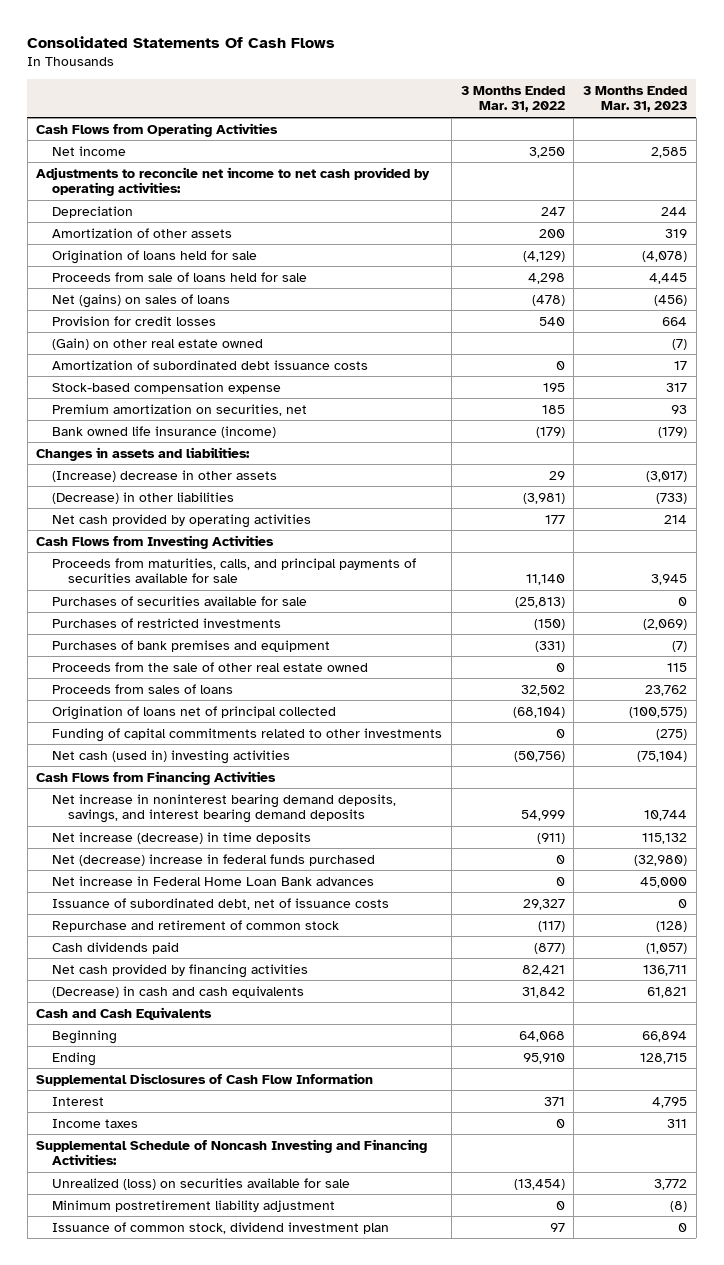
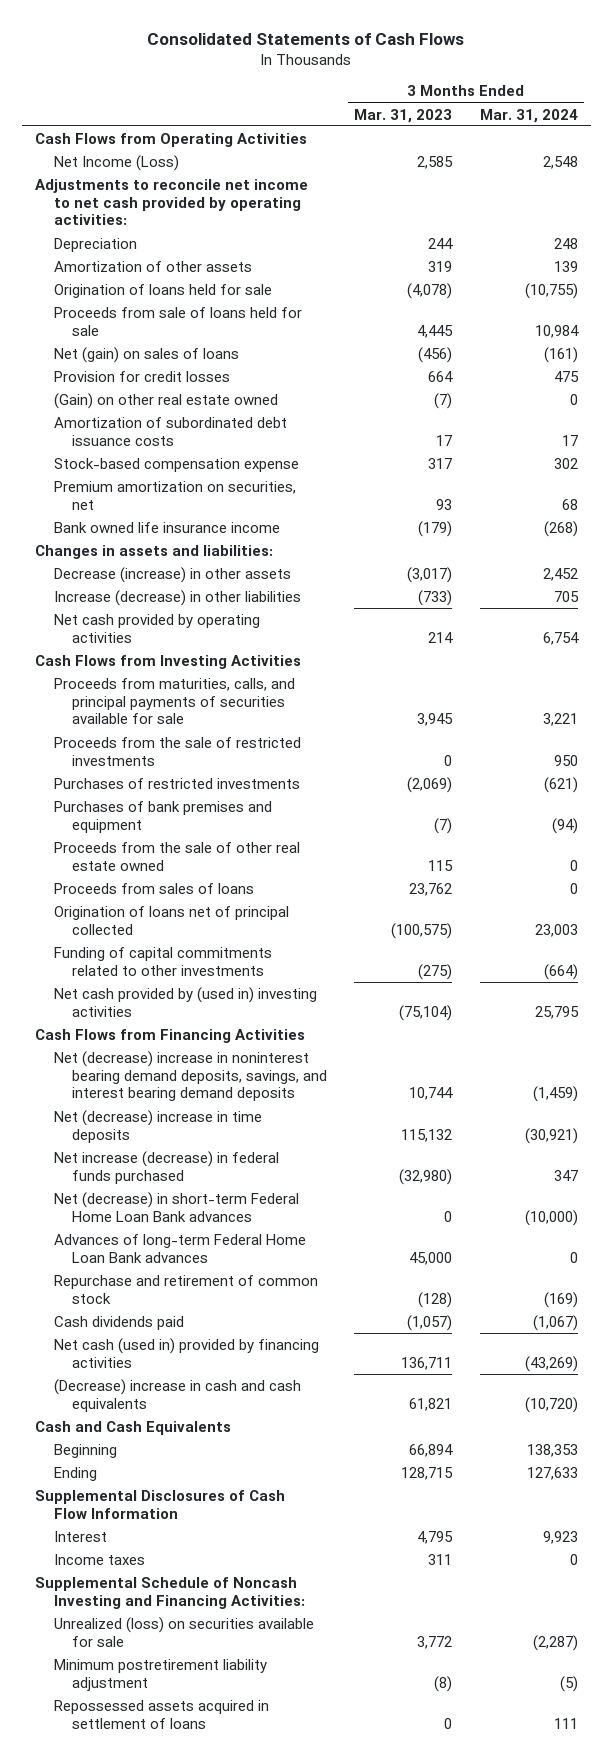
[27,35,336,48] Consolidated Statements Of Cash Flows -> [147,32,465,45] Consolidated Statements of Cash Flows
[460,85,565,113] 3 Months Ended Mar. 31, 2022 -> none
none -> [479,108,578,123] Mar. 31, 2024
[52,145,127,156] Net income -> [53,154,179,171] Net Income (Loss)
[52,293,231,308] Net (gains) on sales of loans -> [53,346,239,363] Net (gain) on sales of loans
[52,425,277,438] Bank owned life insurance (income) -> [53,521,280,533] Bank owned life insurance income
[52,469,278,482] (Increase) decrease in other assets -> [53,566,291,583] Decrease (increase) in other assets
[52,491,235,504] (Decrease) in other liabilities -> [53,589,301,606] Increase (decrease) in other liabilities
[52,595,308,606] Purchases of securities available for sale -> none
none -> [53,736,301,766] Proceeds from the sale of restricted investments
[52,749,291,764] Net cash (used in) investing activities -> [53,986,317,1017] Net cash provided by (used in) investing activities
[52,853,376,866] Net (decrease) increase in federal funds purchased -> none
[52,897,390,910] Issuance of subordinated debt, net of issuance costs -> none
[52,793,397,824] Net increase in noninterest bearing demand deposits, savings, and interest bearing demand deposits -> [53,1050,328,1102] Net (decrease) increase in noninterest bearing demand deposits, savings, and interest bearing demand deposits
[52,831,312,844] Net increase (decrease) in time deposits -> [53,1109,262,1143] Net (decrease) increase in time deposits
[52,875,375,886] Net increase in Federal Home Loan Bank advances -> [53,1150,279,1184] Net increase (decrease) in federal funds purchased
[640,876,688,888] 45,000 -> [399,1168,453,1185] (32,980)
none -> [53,1191,299,1222] Net (decrease) in short-term Federal Home Loan Bank advances
none -> [53,1233,306,1263] Advances of long-term Federal Home Loan Bank advances
[52,963,309,978] Net cash provided by financing activities -> [53,1337,319,1368] Net cash (used in) provided by financing activities
[52,985,305,998] (Decrease) in cash and cash equivalents -> [53,1378,301,1412] (Decrease) increase in cash and cash equivalents
[52,1221,390,1234] Issuance of common stock, dividend investment plan -> none
none -> [53,1699,269,1729] Repossessed assets acquired in settlement of loans

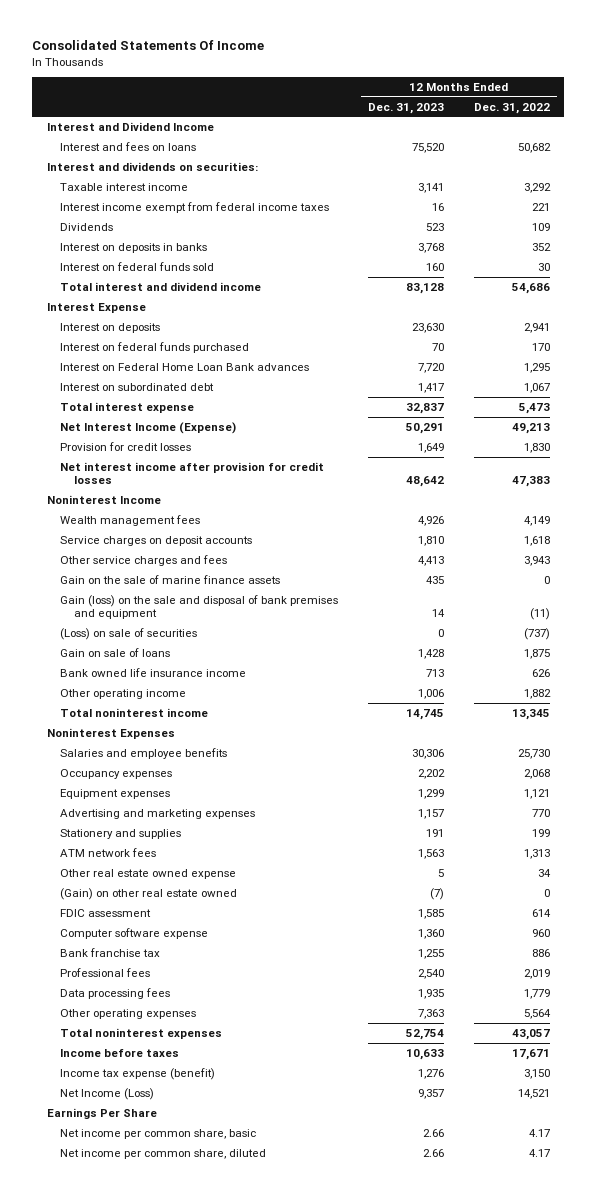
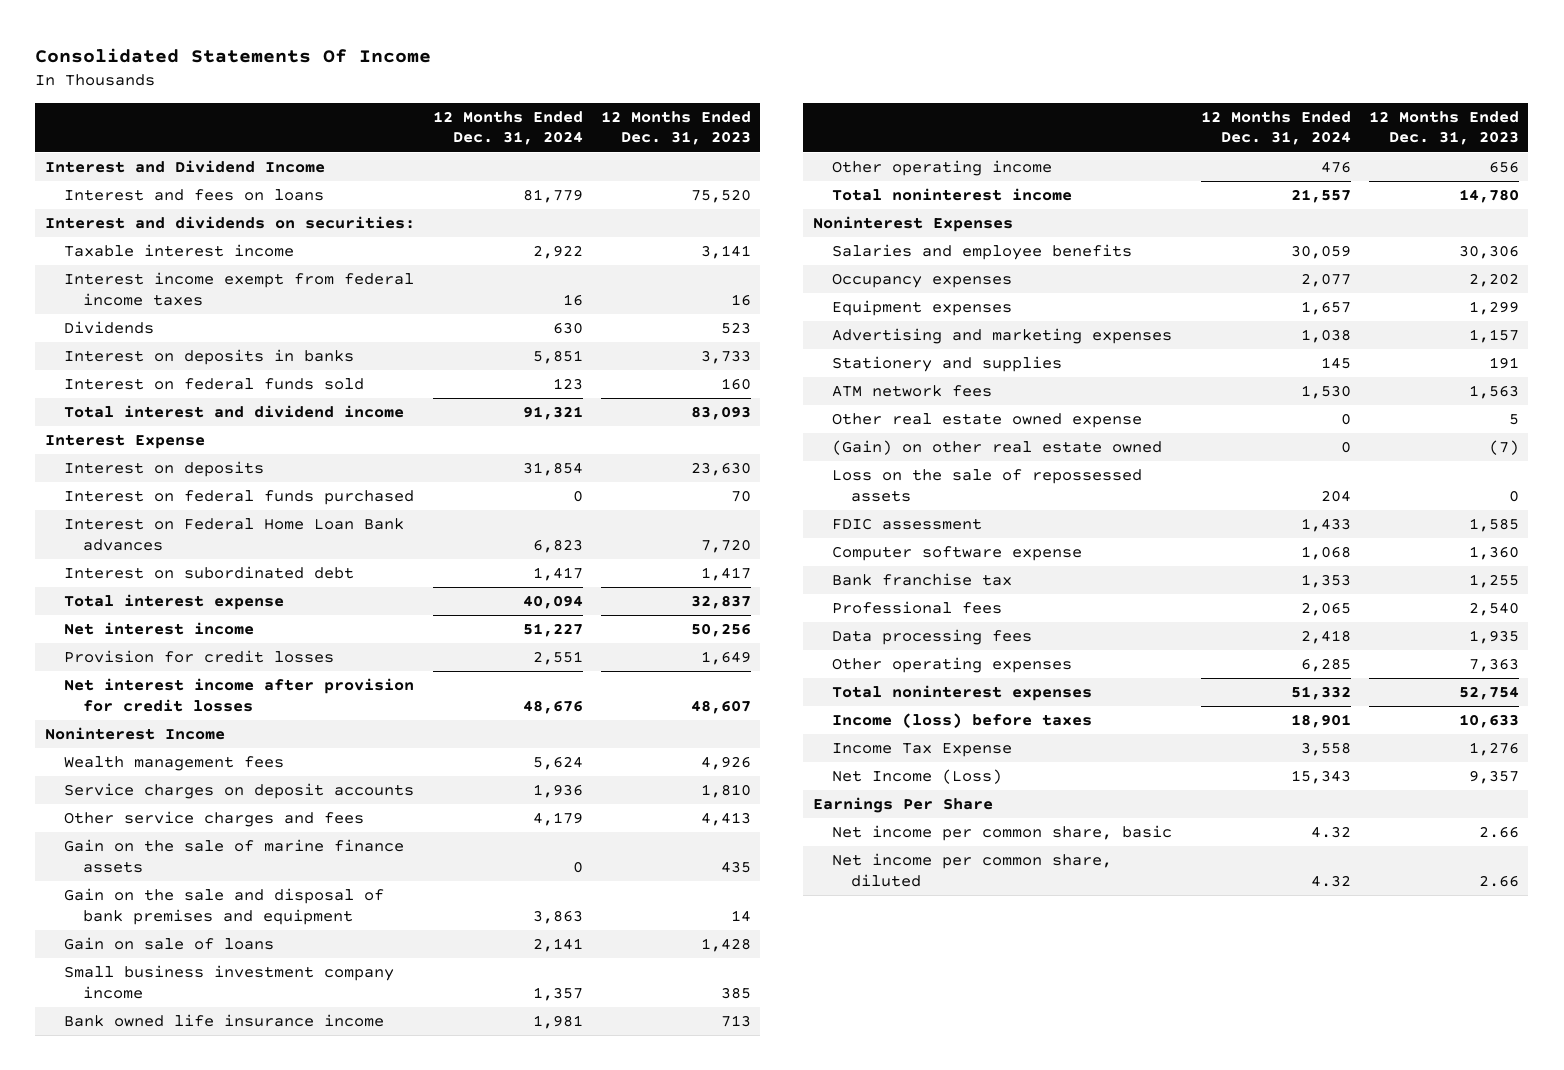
[473,102,550,114] Dec. 31, 2022 -> none
none -> [432,111,583,146] 12 Months Ended Dec. 31, 2024
[418,242,445,253] 3,768 -> [701,350,752,365] 3,733
[406,282,445,294] 83,128 -> [691,406,752,421] 83,093
[60,421,237,434] Net Interest Income (Expense) -> [63,622,254,636] Net interest income
[406,422,445,434] 50,291 -> [691,623,752,638] 50,256
[406,476,445,488] 48,642 -> [691,699,752,714] 48,607
[60,627,198,640] (Loss) on sale of securities -> none
[60,594,339,620] Gain (loss) on the sale and disposal of bank premises and equipment -> [63,888,384,925] Gain on the sale and disposal of bank premises and equipment
none -> [63,965,394,999] Small business investment company income
[418,688,445,699] 1,006 -> [1489,161,1520,174] 656
[406,708,445,720] 14,745 -> [1459,189,1520,204] 14,780
none -> [831,469,1142,502] Loss on the sale of repossessed assets
[60,1048,180,1057] Income before taxes -> [831,713,1092,729] Income (loss) before taxes
[60,1067,216,1080] Income tax expense (benefit) -> [831,743,1012,758] Income Tax Expense

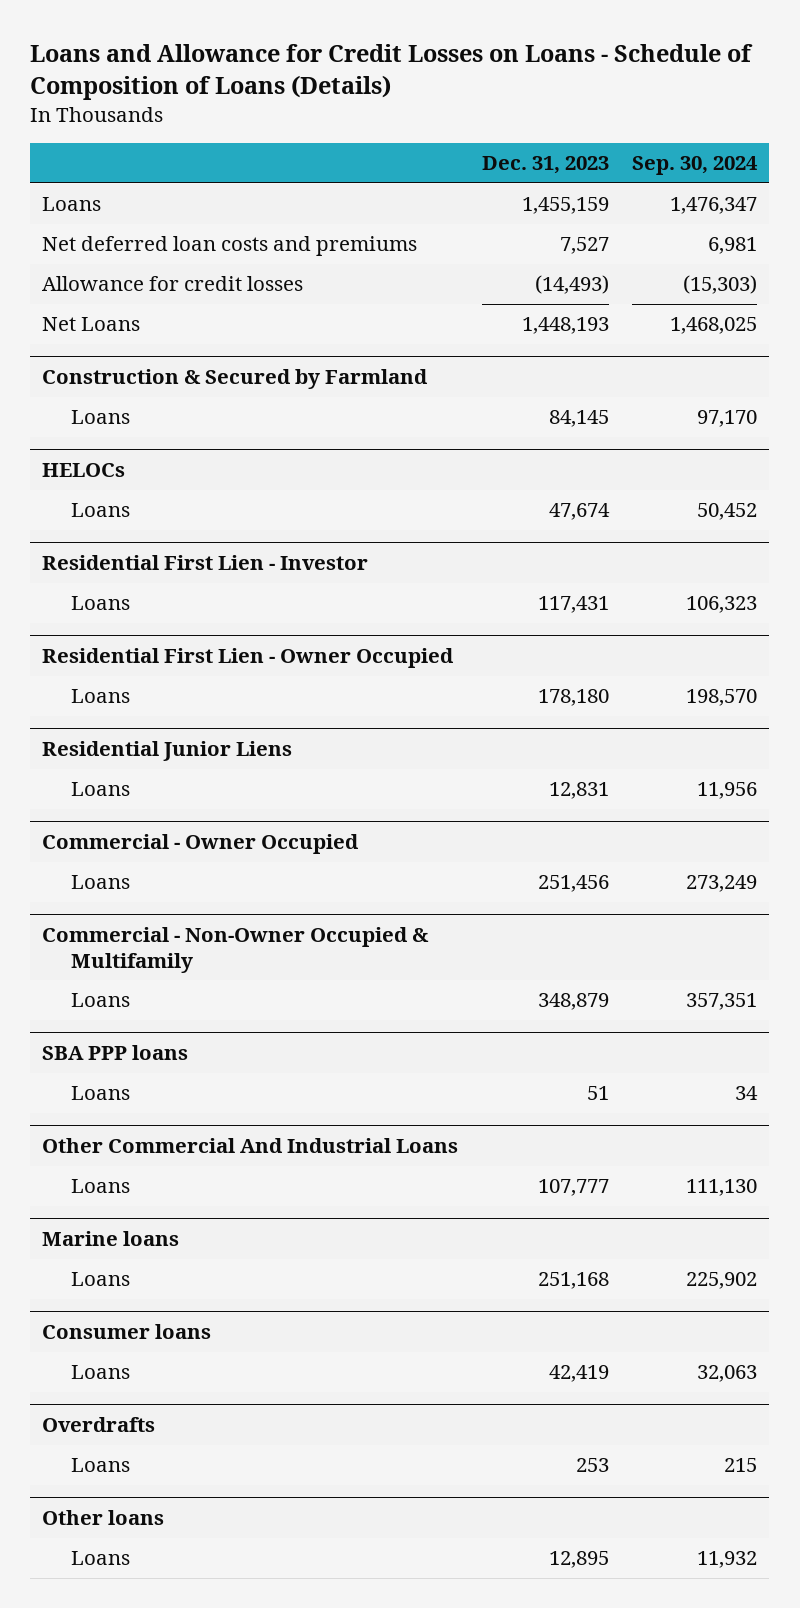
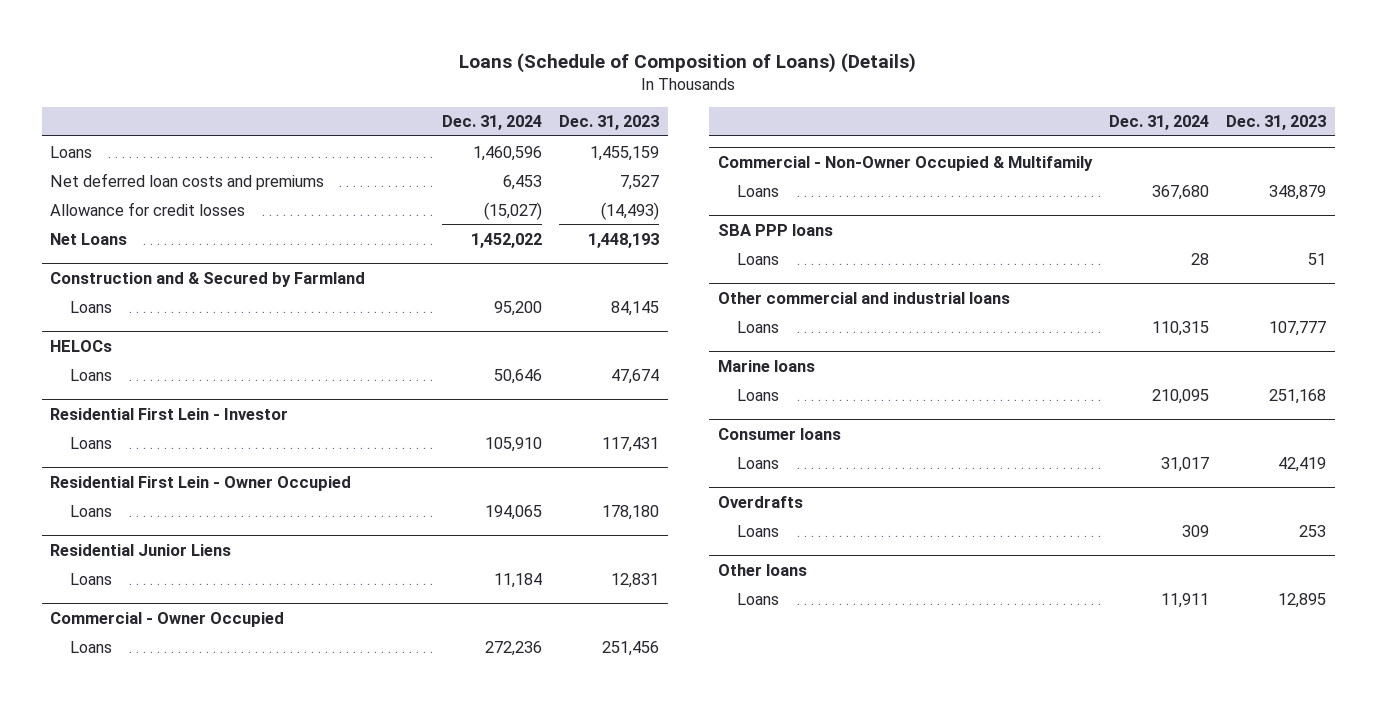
[30,44,754,101] Loans and Allowance for Credit Losses on Loans - Schedule of Composition of Loans (Details) -> [459,52,917,73] Loans (Schedule of Composition of Loans) (Details)
[632,156,759,176] Sep. 30, 2024 -> none
none -> [441,115,542,131] Dec. 31, 2024
[42,369,429,390] Construction & Secured by Farmland -> [50,271,366,287] Construction and & Secured by Farmland
[42,555,369,571] Residential First Lien - Investor -> [50,407,289,420] Residential First Lein - Investor
[42,648,455,669] Residential First Lien - Owner Occupied -> [50,475,352,491] Residential First Lein - Owner Occupied
[42,1138,459,1154] Other Commercial And Industrial Loans -> [717,291,1010,304] Other commercial and industrial loans

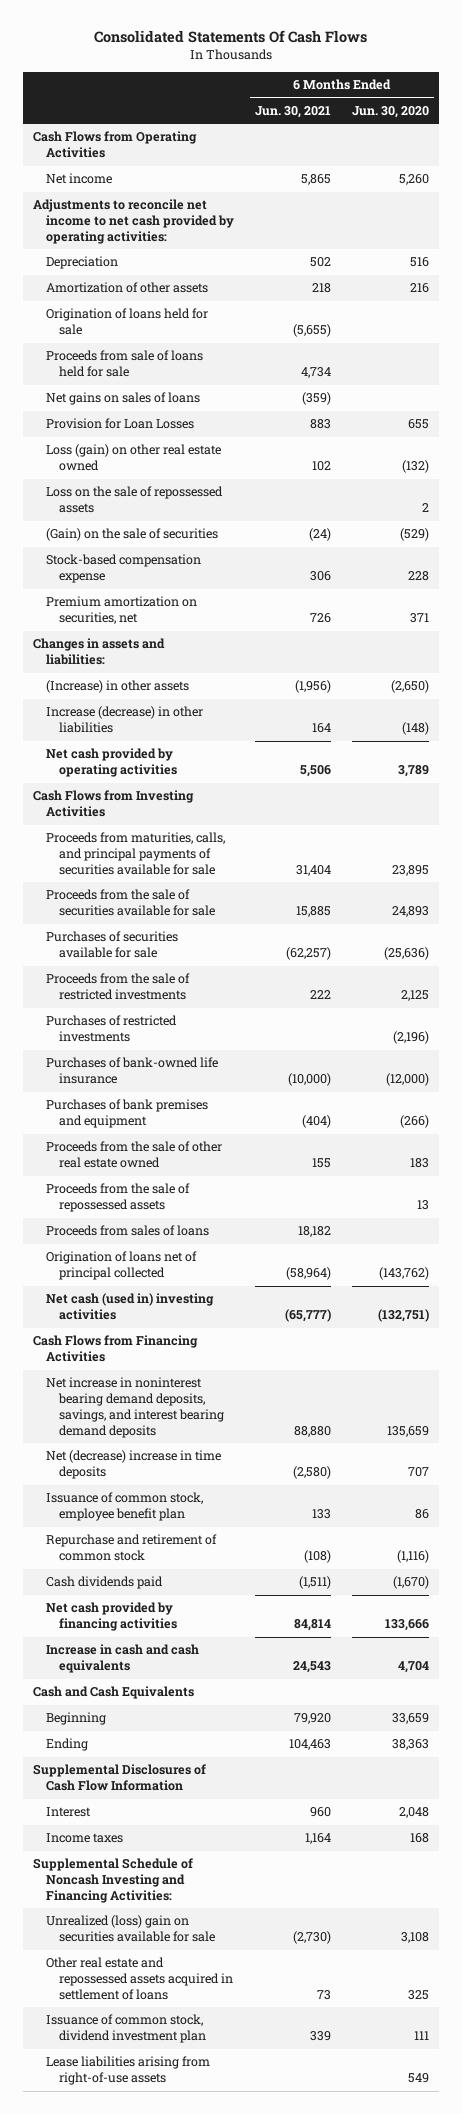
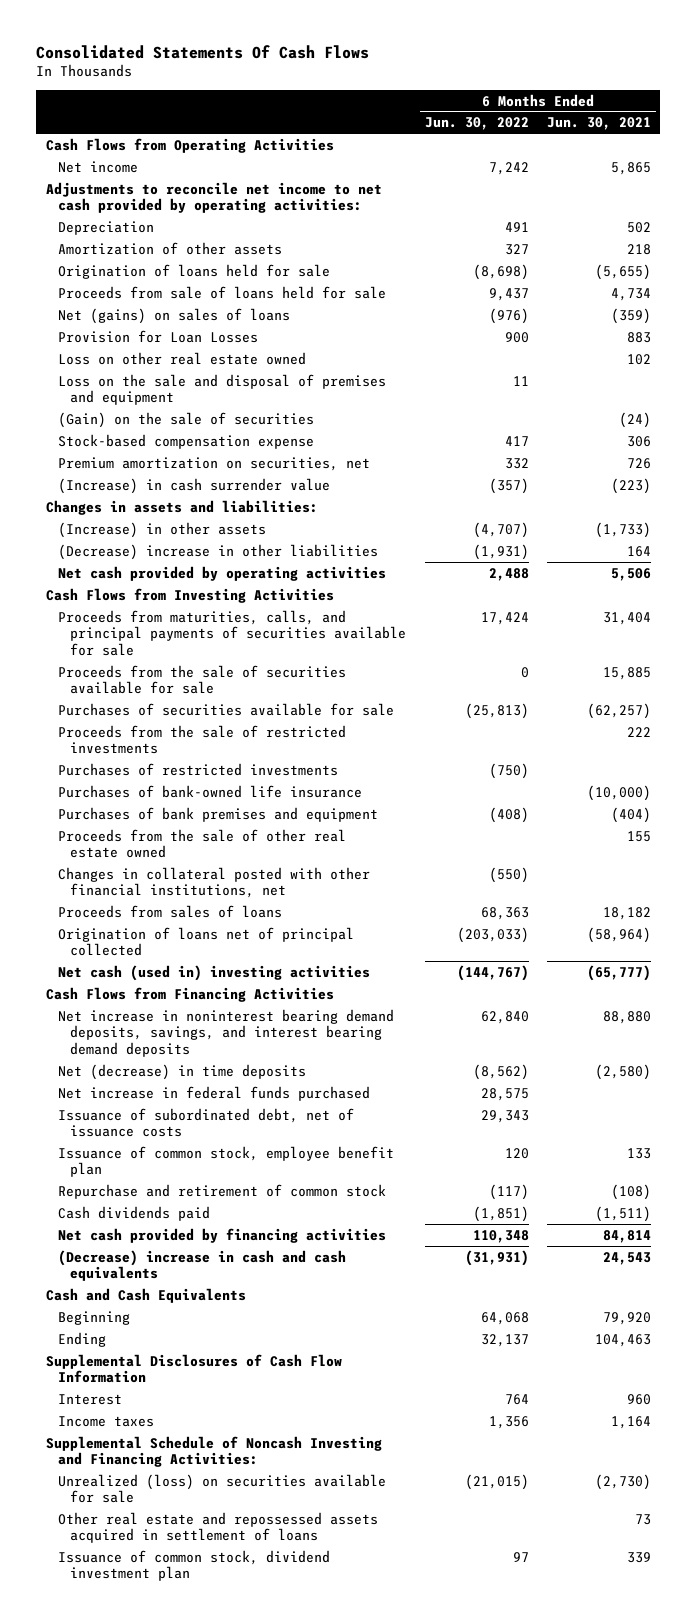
[351,106,429,119] Jun. 30, 2020 -> none
none -> [424,117,529,131] Jun. 30, 2022
[45,392,200,406] Net gains on sales of loans -> [57,307,290,324] Net (gains) on sales of loans
[45,486,223,514] Loss on the sale of repossessed assets -> none
[45,444,221,472] Loss (gain) on other real estate owned -> [57,351,306,365] Loss on other real estate owned
none -> [57,373,386,406] Loss on the sale and disposal of premises and equipment
none -> [57,477,330,494] (Increase) in cash surrender value
[294,680,331,694] (1,956) -> [595,521,652,538] (1,733)
[45,706,203,734] Increase (decrease) in other liabilities -> [57,543,378,560] (Decrease) increase in other liabilities
[45,1183,190,1213] Proceeds from the sale of repossessed assets -> none
none -> [57,866,370,899] Changes in collateral posted with other financial institutions, net
[45,1450,221,1480] Net (decrease) increase in time deposits -> [57,1063,306,1080] Net (decrease) in time deposits
none -> [57,1085,370,1101] Net increase in federal funds purchased
none -> [57,1107,354,1138] Issuance of subordinated debt, net of issuance costs
[45,1644,199,1674] Increase in cash and cash equivalents -> [57,1249,346,1282] (Decrease) increase in cash and cash equivalents
[45,1915,215,1943] Unrealized (loss) gain on securities available for sale -> [57,1473,386,1504] Unrealized (loss) on securities available for sale
[45,2056,210,2086] Lease liabilities arising from right-of-use assets -> none

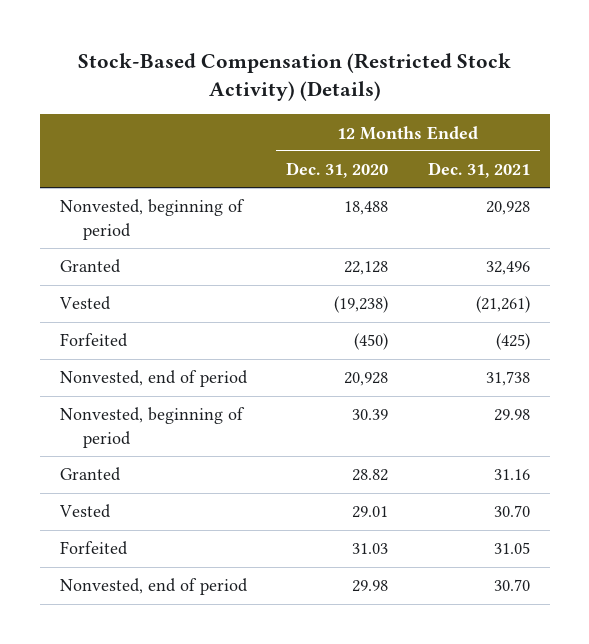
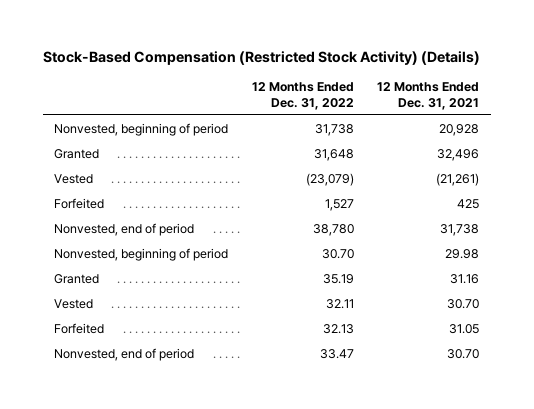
[286,162,389,179] Dec. 31, 2020 -> none
none -> [251,82,354,110] 12 Months Ended Dec. 31, 2022
[495,333,530,351] (425) -> [457,199,480,210] 425

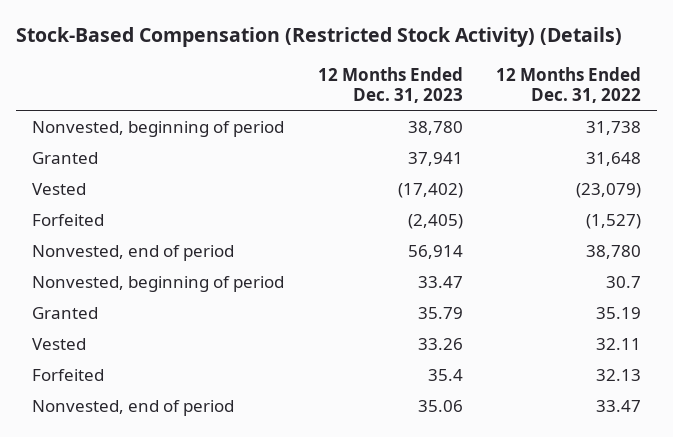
[377,82,480,110] 12 Months Ended Dec. 31, 2021 -> none
none -> [317,66,463,103] 12 Months Ended Dec. 31, 2023
[324,199,354,212] 1,527 -> [585,213,641,229] (1,527)
[321,249,354,260] 30.70 -> [605,275,641,288] 30.7

